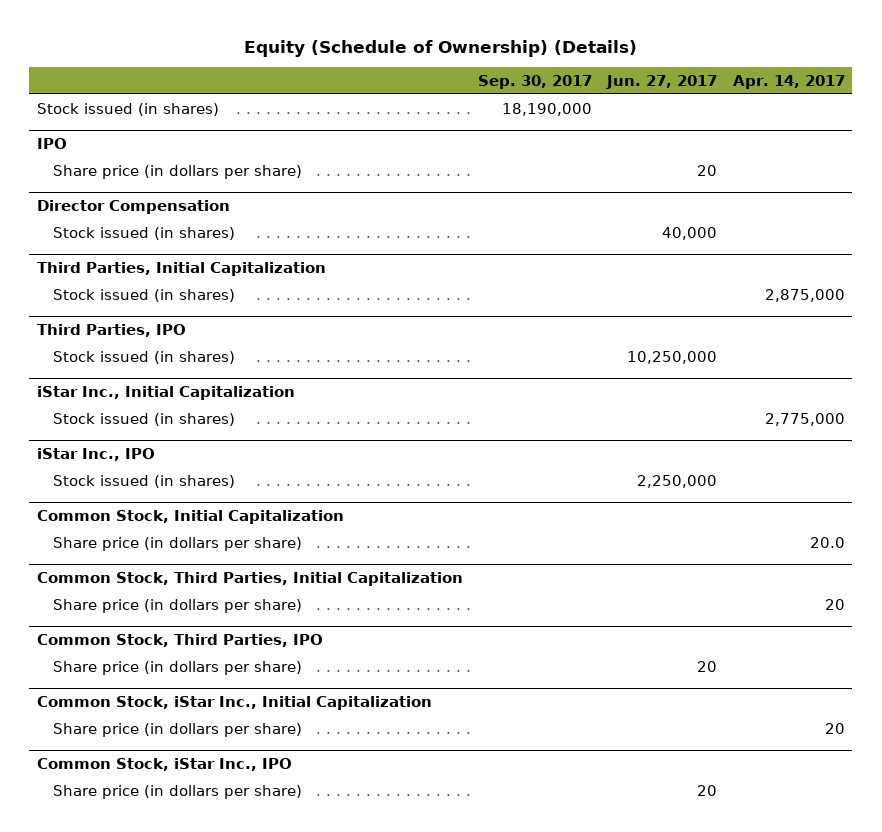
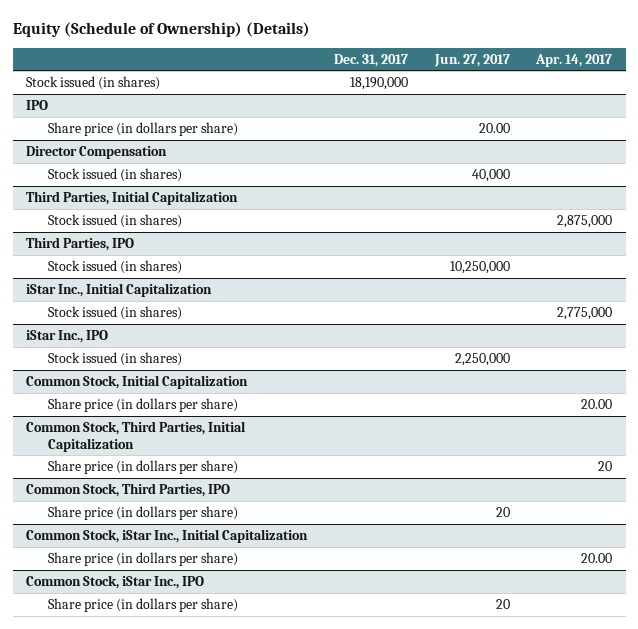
[478,75,593,90] Sep. 30, 2017 -> none
none -> [333,53,408,67] Dec. 31, 2017
[697,164,718,176] 20 -> [478,123,510,134] 20.00
[809,536,845,548] 20.0 -> [581,399,613,410] 20.00
[824,722,845,734] 20 -> [581,553,613,564] 20.00

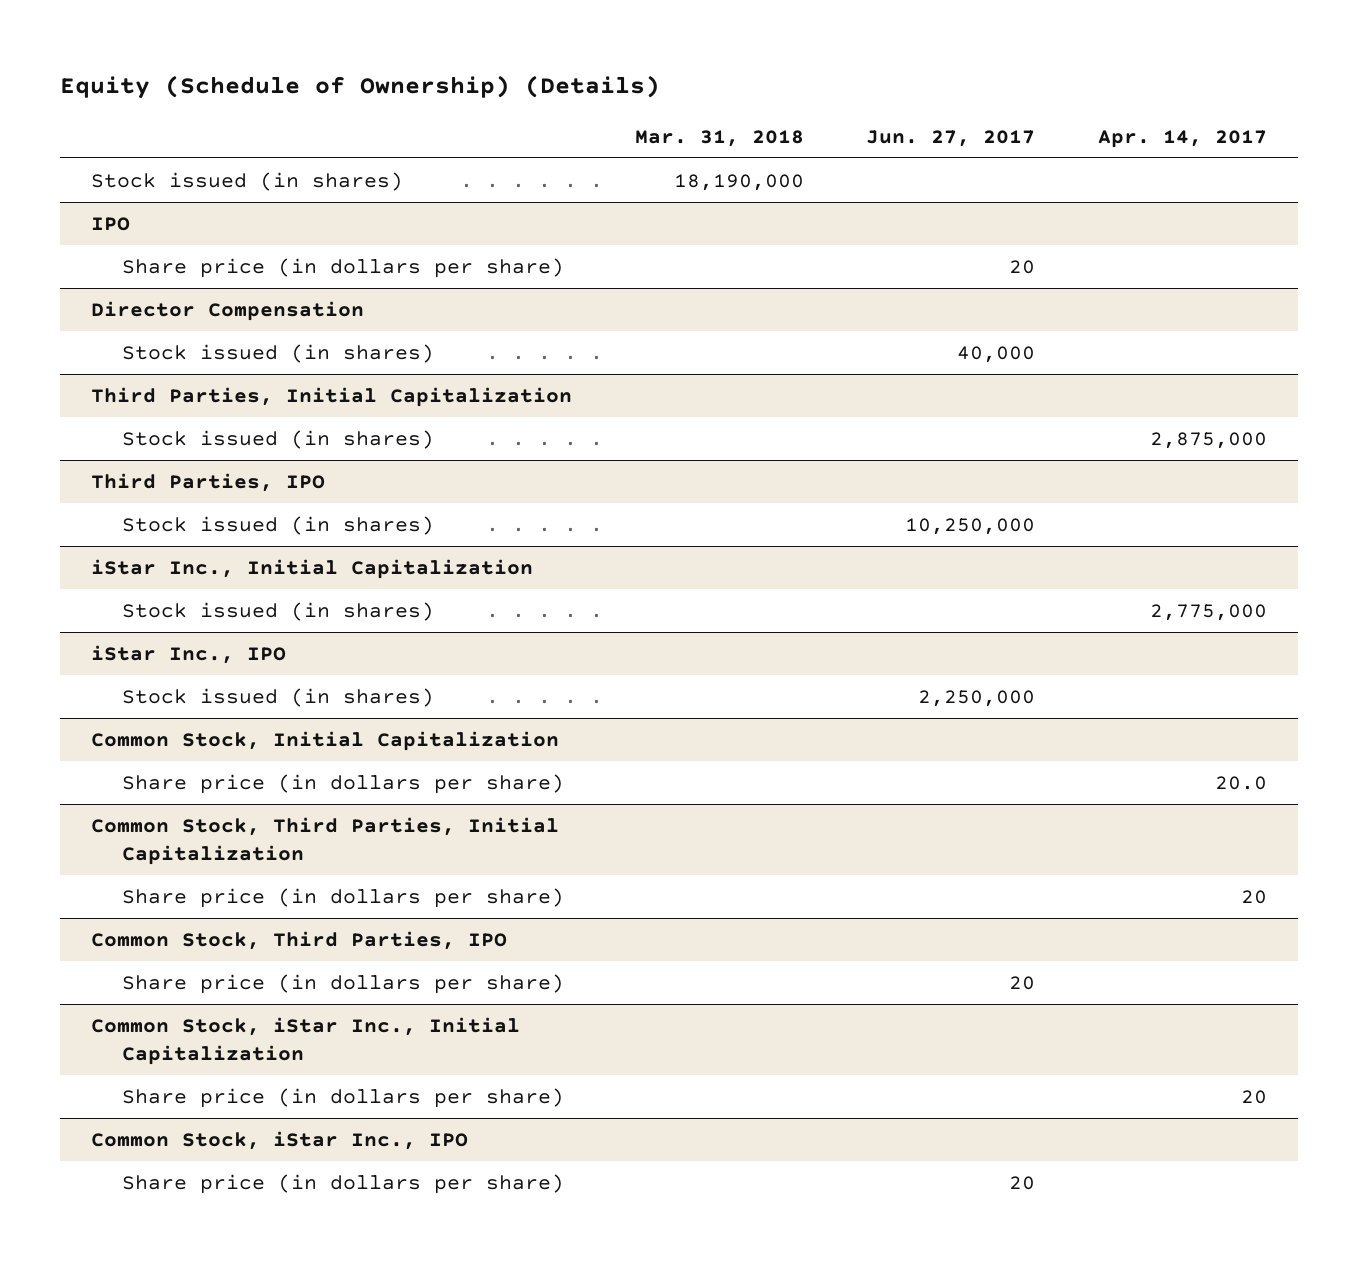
[333,53,408,67] Dec. 31, 2017 -> none
none -> [634,129,804,147] Mar. 31, 2018
[478,123,510,134] 20.00 -> [1009,259,1036,274] 20
[581,399,613,410] 20.00 -> [1214,775,1267,790] 20.0
[581,553,613,564] 20.00 -> [1240,1089,1267,1104] 20

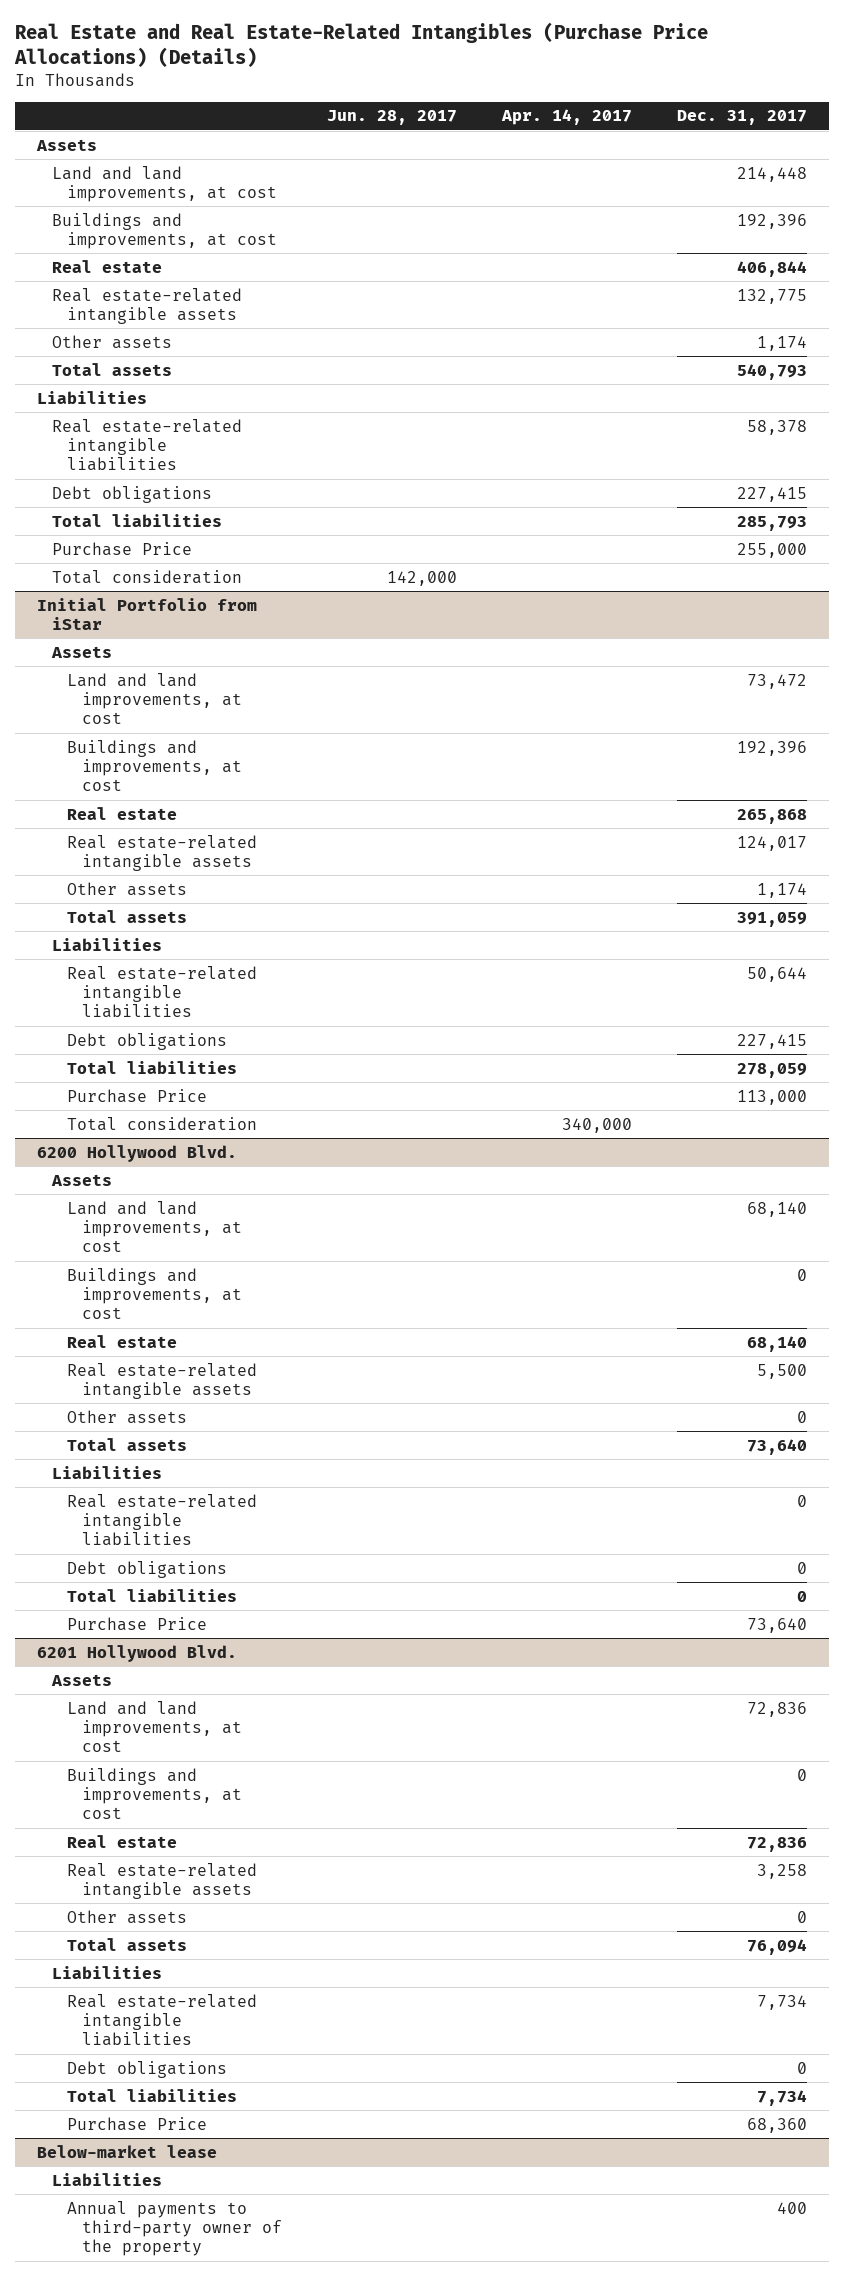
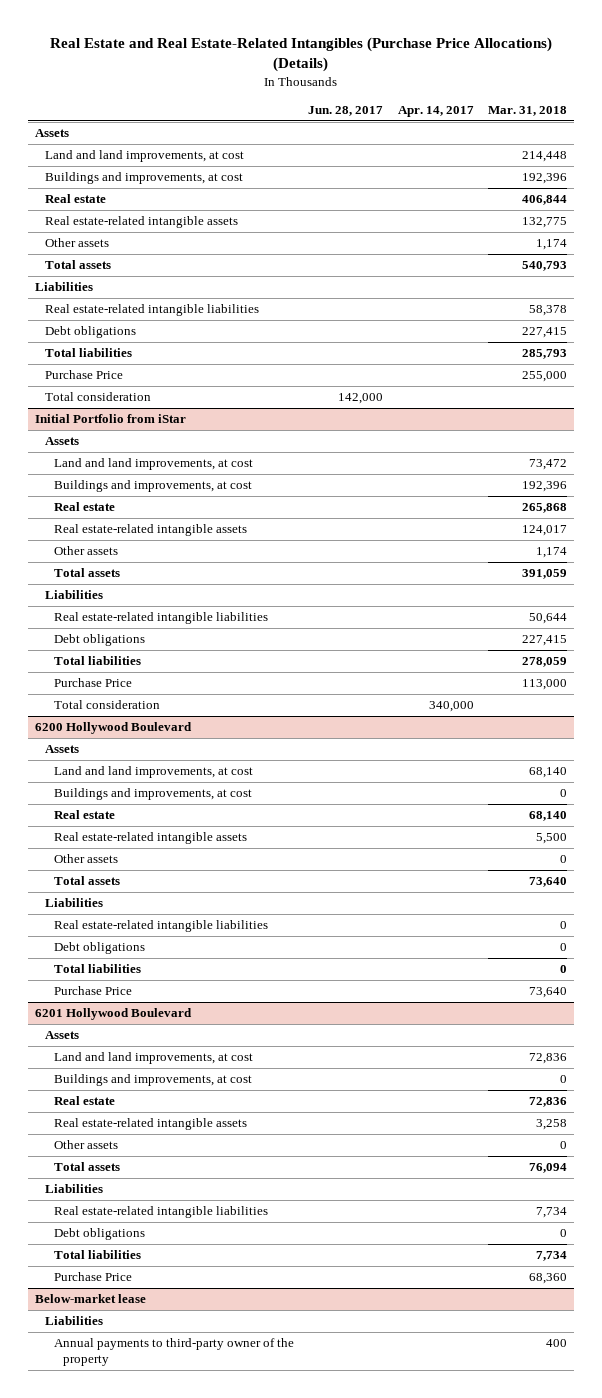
[676,110,807,126] Dec. 31, 2017 -> none
none -> [488,105,568,116] Mar. 31, 2018
[37,1144,238,1162] 6200 Hollywood Blvd. -> [35,722,193,735] 6200 Hollywood Boulevard
[37,1644,238,1662] 6201 Hollywood Blvd. -> [35,1008,193,1021] 6201 Hollywood Boulevard

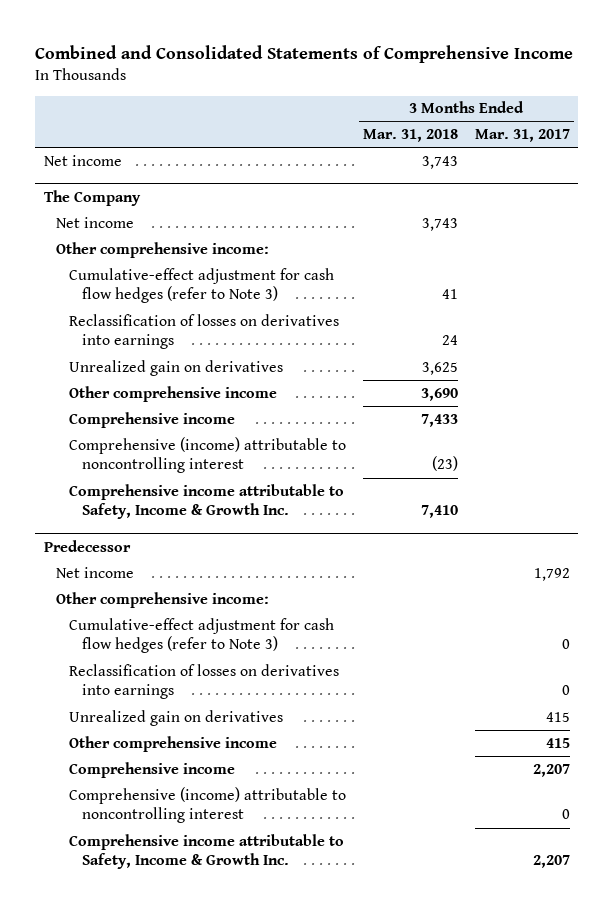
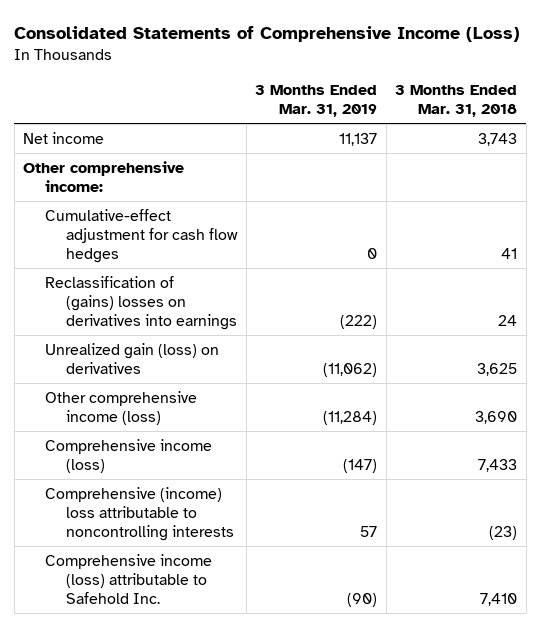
[35,45,574,64] Combined and Consolidated Statements of Comprehensive Income -> [14,25,521,42] Consolidated Statements of Comprehensive Income (Loss)
[474,129,570,143] Mar. 31, 2017 -> none
none -> [255,85,378,118] 3 Months Ended Mar. 31, 2019
[43,189,141,206] The Company -> none
[56,216,135,228] Net income -> none
[56,241,270,258] Other comprehensive income: -> none
[69,267,335,304] Cumulative-effect adjustment for cash flow hedges (refer to Note 3) -> none
[69,313,340,350] Reclassification of losses on derivatives into earnings -> none
[69,359,284,376] Unrealized gain on derivatives -> none
[69,385,278,402] Other comprehensive income -> none
[69,411,236,428] Comprehensive income -> none
[69,436,347,474] Comprehensive (income) attributable to noncontrolling interest -> none
[69,483,345,520] Comprehensive income attributable to Safety, Income & Growth Inc. -> none
[43,539,131,552] Predecessor -> none
[56,566,135,578] Net income -> none
[56,591,270,608] Other comprehensive income: -> none
[69,617,335,654] Cumulative-effect adjustment for cash flow hedges (refer to Note 3) -> none
[69,663,340,700] Reclassification of losses on derivatives into earnings -> none
[69,709,284,726] Unrealized gain on derivatives -> none
[69,735,278,752] Other comprehensive income -> none
[69,761,236,778] Comprehensive income -> none
[69,786,347,824] Comprehensive (income) attributable to noncontrolling interest -> none
[69,833,345,870] Comprehensive income attributable to Safety, Income & Growth Inc. -> none
none -> [23,160,185,192] Other comprehensive income:
none -> [44,208,238,263] Cumulative-effect adjustment for cash flow hedges
none -> [44,275,237,330] Reclassification of (gains) losses on derivatives into earnings
none -> [44,342,219,374] Unrealized gain (loss) on derivatives
none -> [44,390,197,425] Other comprehensive income (loss)
none -> [44,438,212,473] Comprehensive income (loss)
none -> [44,486,234,541] Comprehensive (income) loss attributable to noncontrolling interests
none -> [44,553,212,604] Comprehensive income (loss) attributable to Safehold Inc.

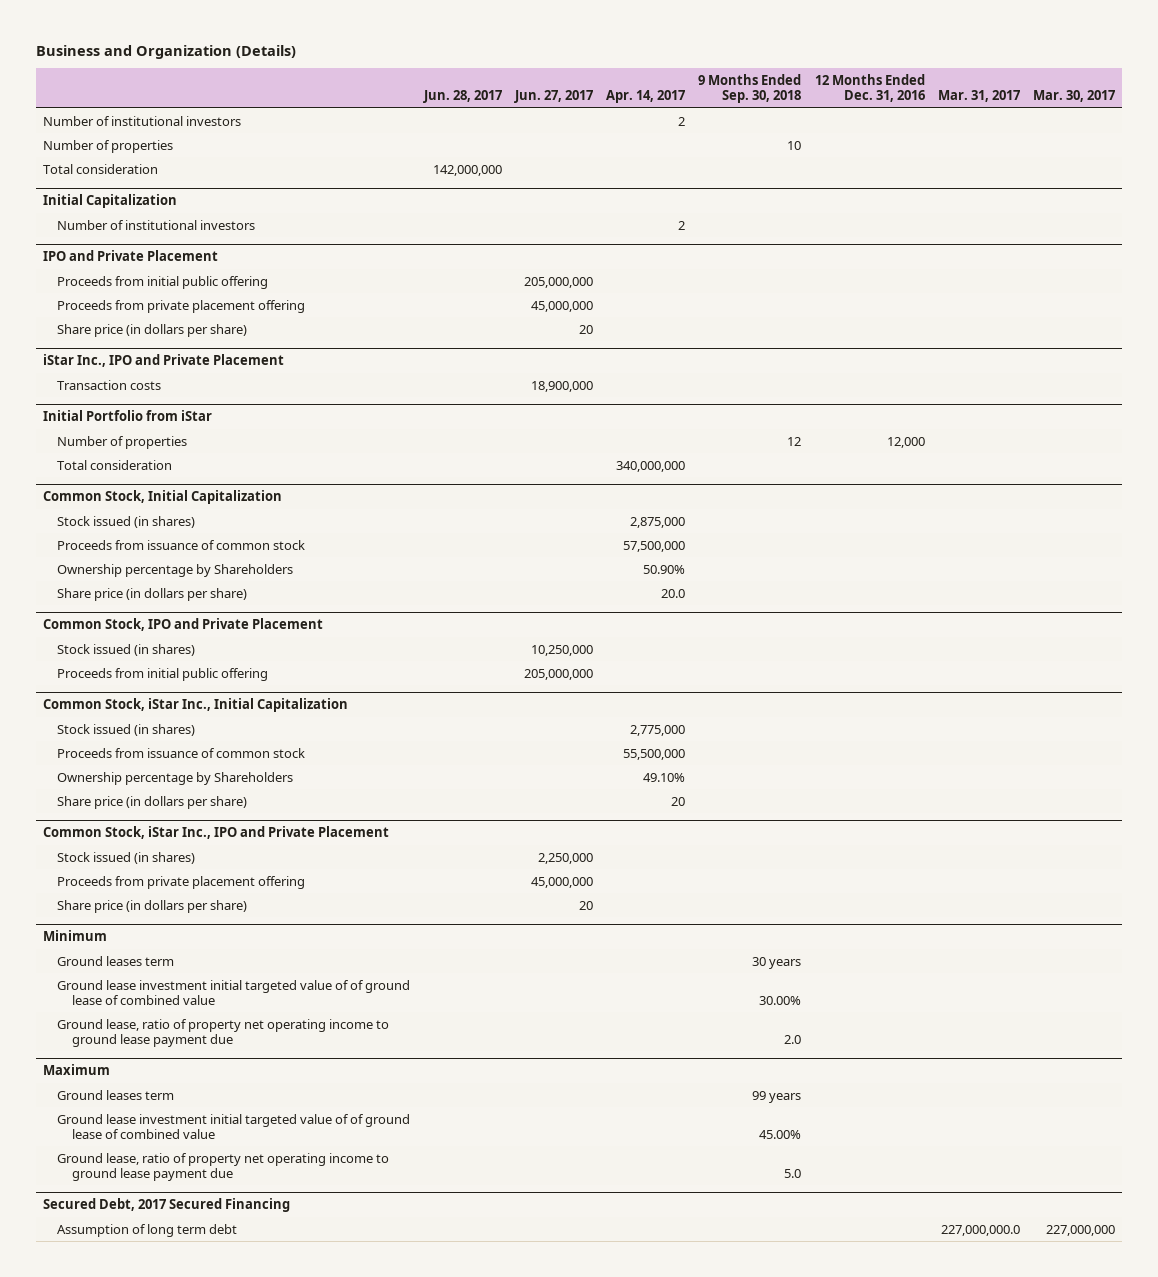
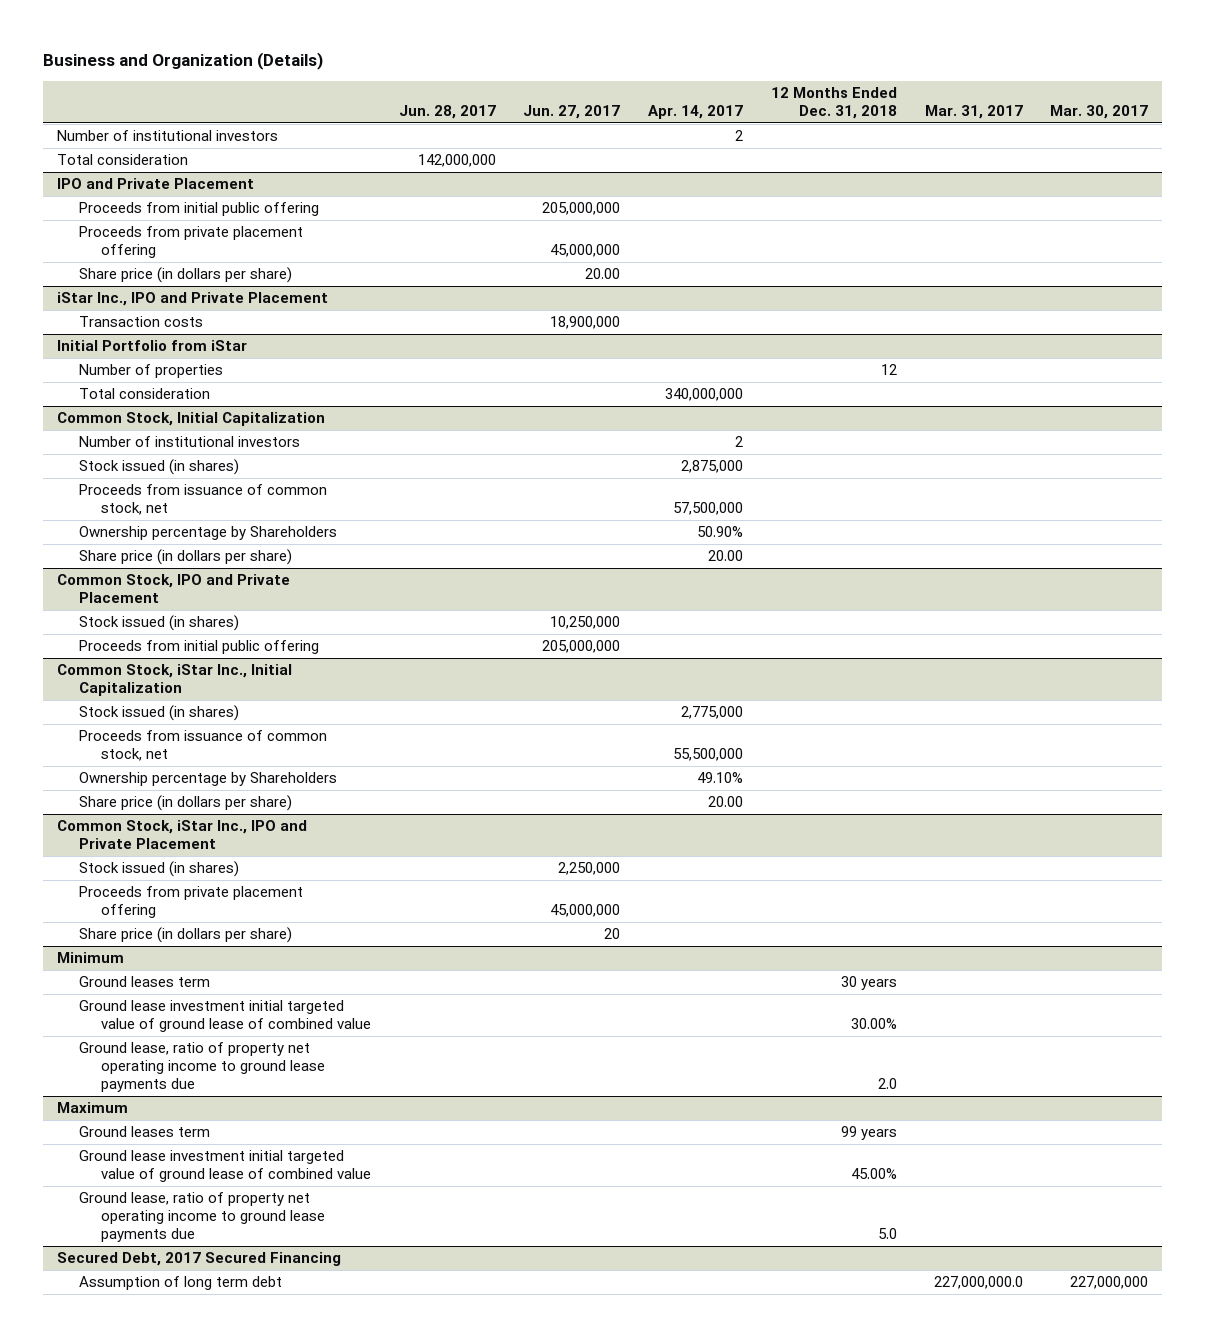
[698,74,802,104] 9 Months Ended Sep. 30, 2018 -> none
[814,74,925,103] 12 Months Ended Dec. 31, 2016 -> none
none -> [770,87,897,119] 12 Months Ended Dec. 31, 2018
[42,139,173,153] Number of properties -> none
[42,194,177,209] Initial Capitalization -> none
[57,219,256,230] Number of institutional investors -> none
[578,324,593,334] 20 -> [585,268,621,280] 20.00
none -> [78,436,300,448] Number of institutional investors
[57,539,306,550] Proceeds from issuance of common stock -> [78,484,327,516] Proceeds from issuance of common stock, net
[661,588,686,598] 20.0 -> [708,550,744,562] 20.00
[57,747,306,758] Proceeds from issuance of common stock -> [78,730,327,762] Proceeds from issuance of common stock, net
[671,796,686,806] 20 -> [708,796,744,808] 20.00
[57,979,411,1005] Ground lease investment initial targeted value of of ground lease of combined value -> [78,1000,371,1033] Ground lease investment initial targeted value of ground lease of combined value
[57,1018,390,1047] Ground lease, ratio of property net operating income to ground lease payment due -> [78,1042,325,1093] Ground lease, ratio of property net operating income to ground lease payments due
[57,1113,411,1139] Ground lease investment initial targeted value of of ground lease of combined value -> [78,1150,371,1183] Ground lease investment initial targeted value of ground lease of combined value
[57,1152,390,1181] Ground lease, ratio of property net operating income to ground lease payment due -> [78,1192,325,1243] Ground lease, ratio of property net operating income to ground lease payments due

